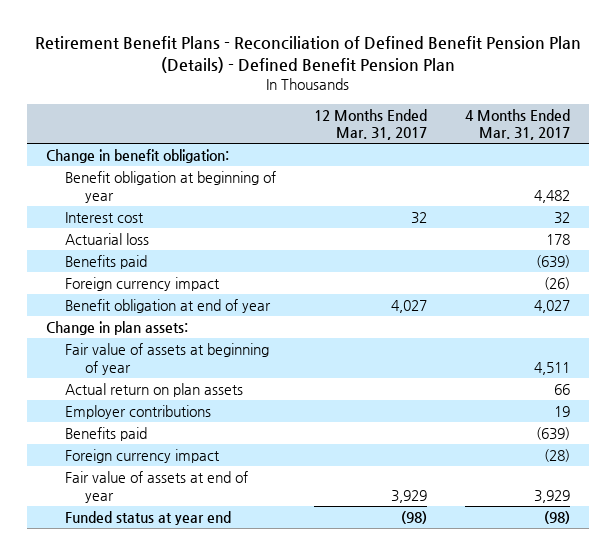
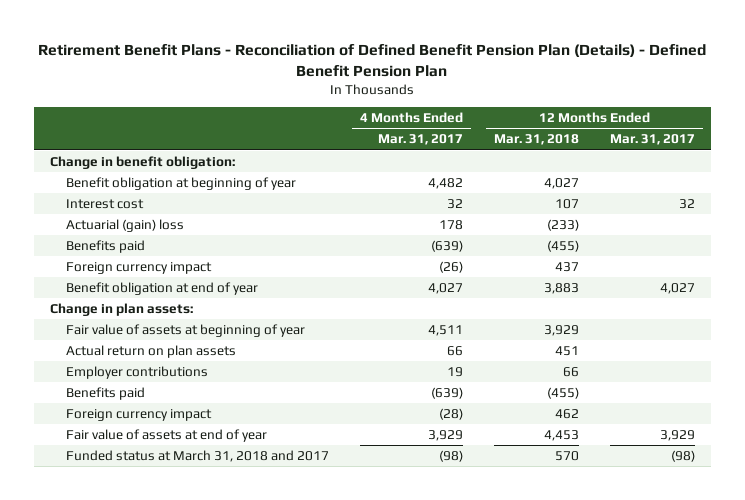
none -> [494,134,580,146] Mar. 31, 2018
[65,233,150,246] Actuarial loss -> [66,218,185,232] Actuarial (gain) loss
[65,511,232,526] Funded status at year end -> [66,449,330,462] Funded status at March 31, 2018 and 2017

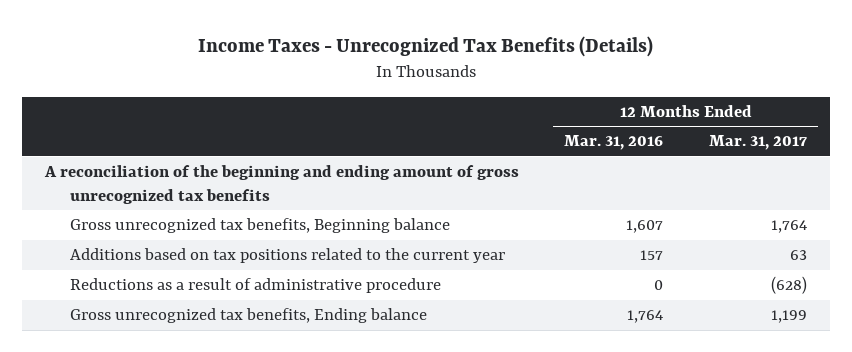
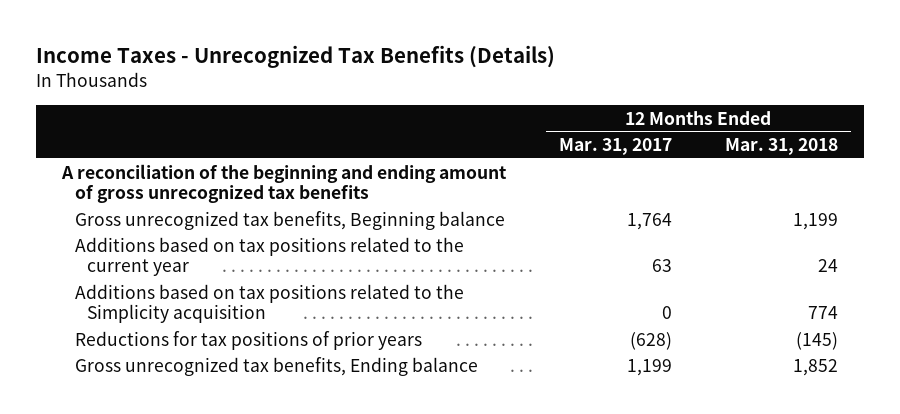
[564,135,664,151] Mar. 31, 2016 -> none
none -> [724,137,838,155] Mar. 31, 2018
none -> [74,283,464,324] Additions based on tax positions related to the Simplicity acquisition
[69,278,441,294] Reductions as a result of administrative procedure -> [74,330,422,350] Reductions for tax positions of prior years

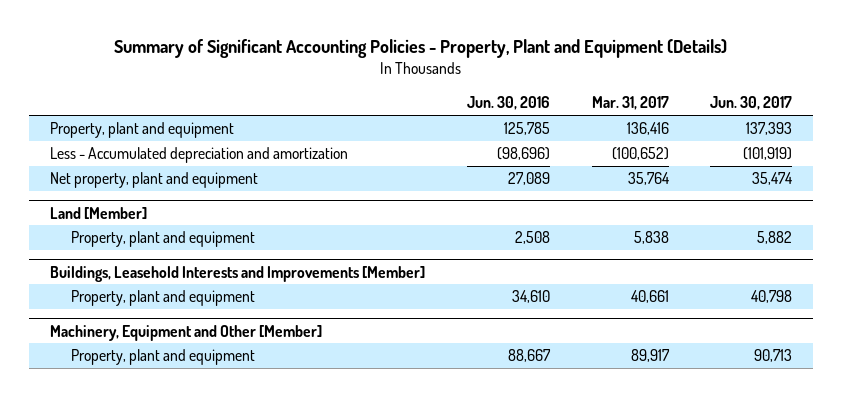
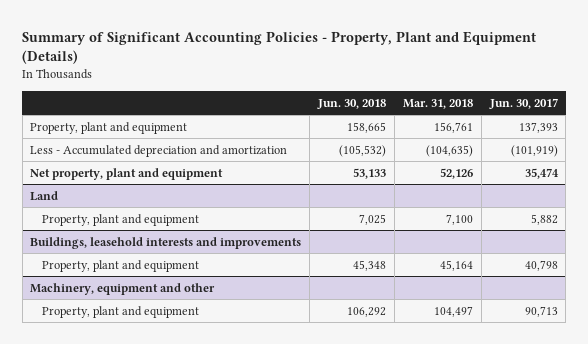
[466,96,550,111] Jun. 30, 2016 -> none
[591,96,669,111] Mar. 31, 2017 -> none
none -> [317,98,387,109] Jun. 30, 2018
none -> [402,98,473,109] Mar. 31, 2018
[49,206,147,219] Land [Member] -> [30,190,59,201] Land
[49,265,425,282] Buildings, Leasehold Interests and Improvements [Member] -> [30,236,302,249] Buildings, leasehold interests and improvements
[49,324,322,341] Machinery, Equipment and Other [Member] -> [30,282,216,295] Machinery, equipment and other

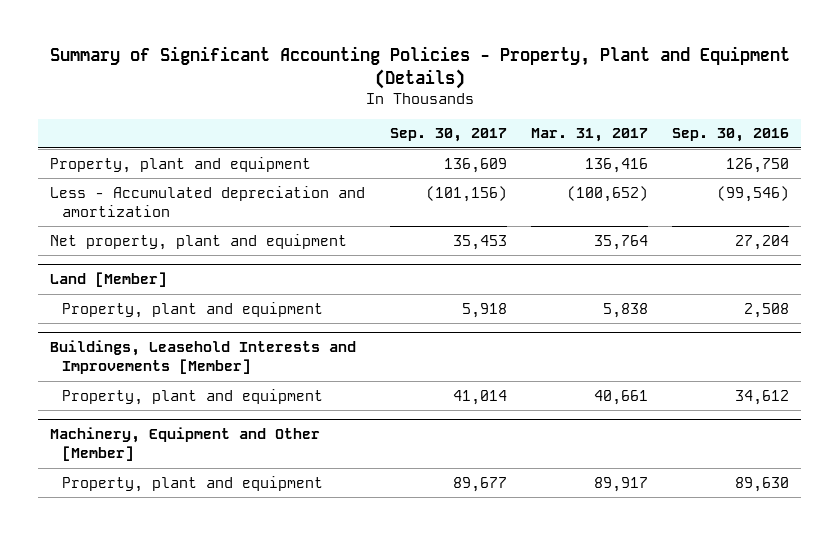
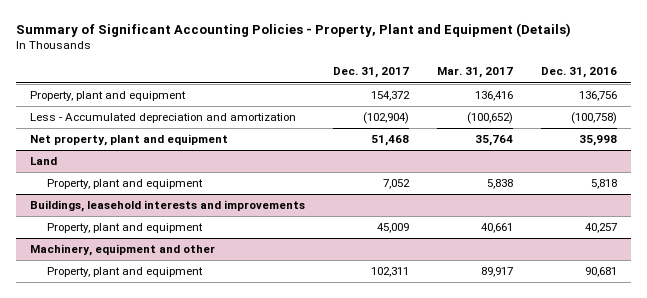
[389,128,507,143] Sep. 30, 2017 -> none
[671,128,789,143] Sep. 30, 2016 -> none
none -> [333,67,410,79] Dec. 31, 2017
none -> [540,67,617,79] Dec. 31, 2016
[50,272,168,288] Land [Member] -> [30,157,58,166] Land
[50,340,357,375] Buildings, Leasehold Interests and Improvements [Member] -> [30,200,306,213] Buildings, leasehold interests and improvements
[50,427,321,462] Machinery, Equipment and Other [Member] -> [30,244,216,257] Machinery, equipment and other

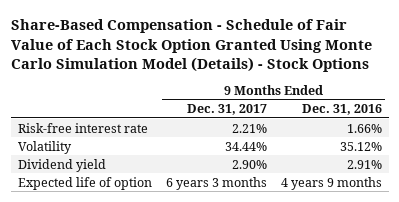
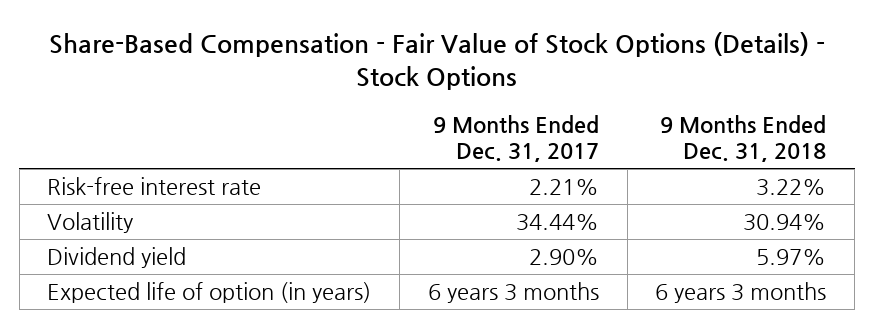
[10,19,372,73] Share-Based Compensation - Schedule of Fair Value of Each Stock Option Granted Using Monte Carlo Simulation Model (Details) - Stock Options -> [48,32,825,91] Share-Based Compensation - Fair Value of Stock Options (Details) - Stock Options
[301,104,382,116] Dec. 31, 2016 -> none
none -> [660,114,827,163] 9 Months Ended Dec. 31, 2018
[17,176,152,190] Expected life of option -> [47,281,372,303] Expected life of option (in years)

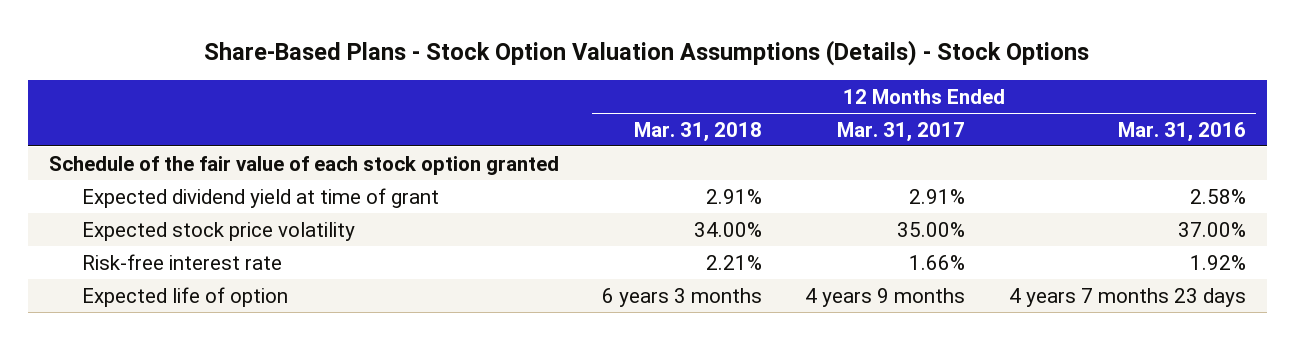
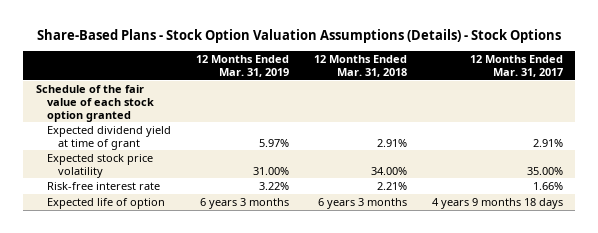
[1117,121,1246,142] Mar. 31, 2016 -> none
none -> [195,55,289,78] 12 Months Ended Mar. 31, 2019
[805,287,966,307] 4 years 9 months -> [431,197,563,209] 4 years 9 months 18 days

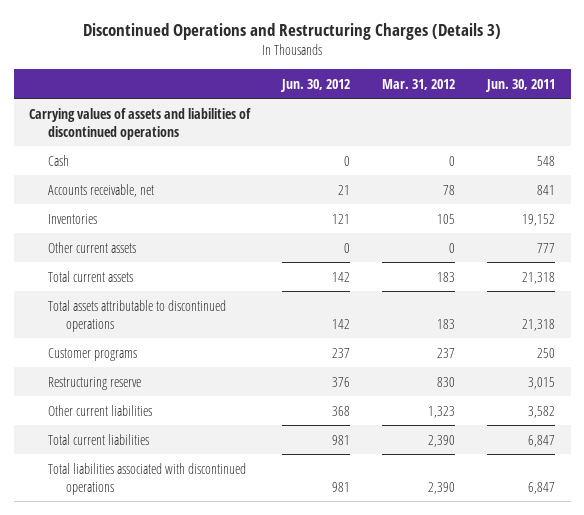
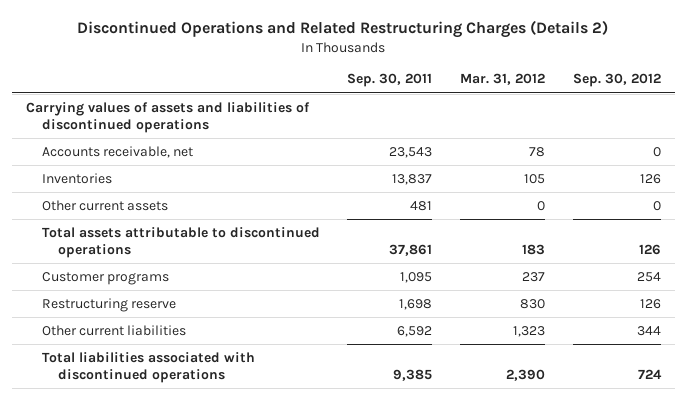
[83,22,502,40] Discontinued Operations and Restructuring Charges (Details 3) -> [77,20,609,39] Discontinued Operations and Related Restructuring Charges (Details 2)
[280,78,351,92] Jun. 30, 2012 -> none
[484,78,555,92] Jun. 30, 2011 -> none
none -> [347,73,433,88] Sep. 30, 2011
none -> [572,73,661,88] Sep. 30, 2012
[47,154,69,166] Cash -> none
[47,270,133,282] Total current assets -> none
[47,433,149,445] Total current liabilities -> none

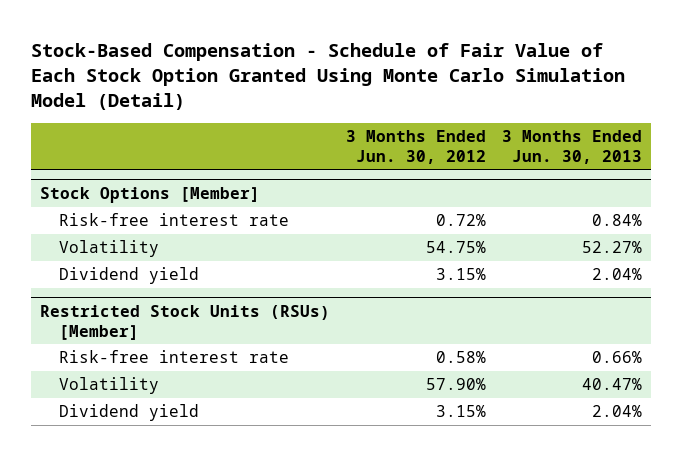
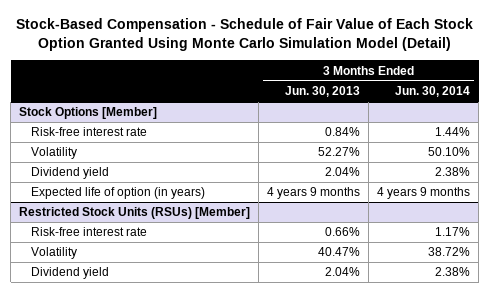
[346,130,487,164] 3 Months Ended Jun. 30, 2012 -> none
none -> [395,86,471,98] Jun. 30, 2014
none -> [30,187,205,200] Expected life of option (in years)

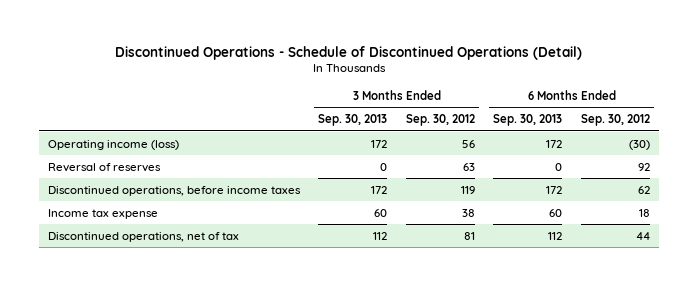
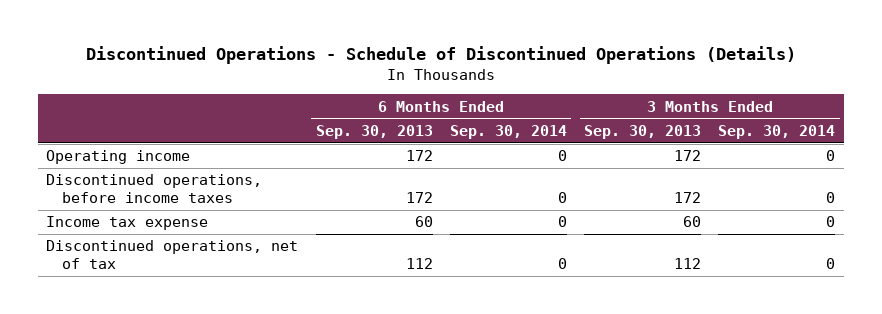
[114,45,582,60] Discontinued Operations - Schedule of Discontinued Operations (Detail) -> [85,46,796,65] Discontinued Operations - Schedule of Discontinued Operations (Details)
[405,114,475,127] Sep. 30, 2012 -> none
[580,114,650,127] Sep. 30, 2012 -> none
none -> [449,124,567,139] Sep. 30, 2014
none -> [718,124,836,139] Sep. 30, 2014
[47,162,161,172] Reversal of reserves -> none
[47,139,179,150] Operating income (loss) -> [46,150,191,165] Operating income

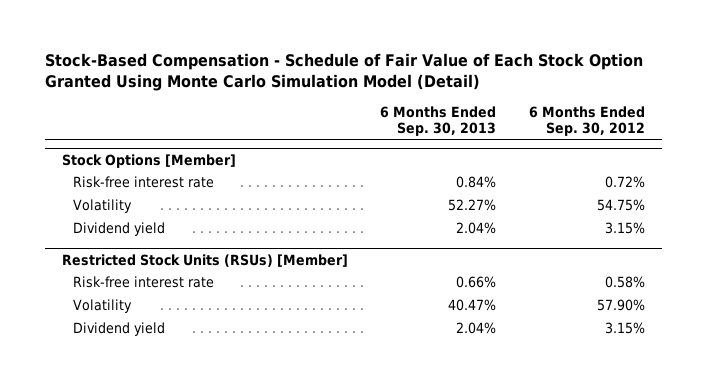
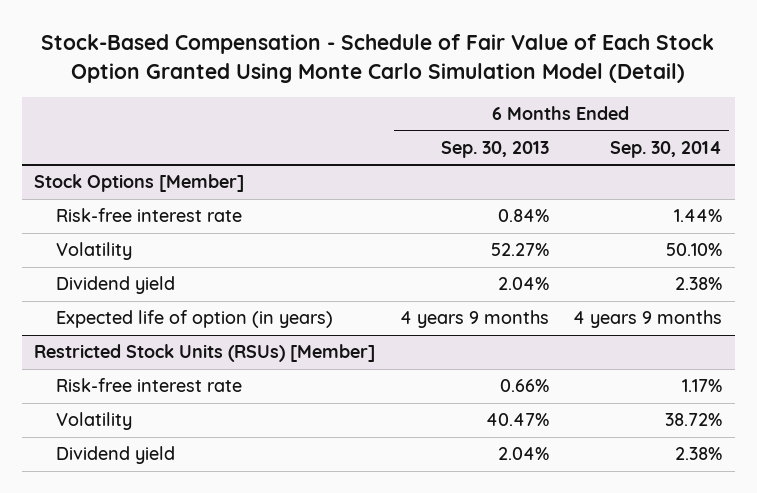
[529,105,646,136] 6 Months Ended Sep. 30, 2012 -> none
none -> [610,140,723,158] Sep. 30, 2014
none -> [56,310,334,329] Expected life of option (in years)

